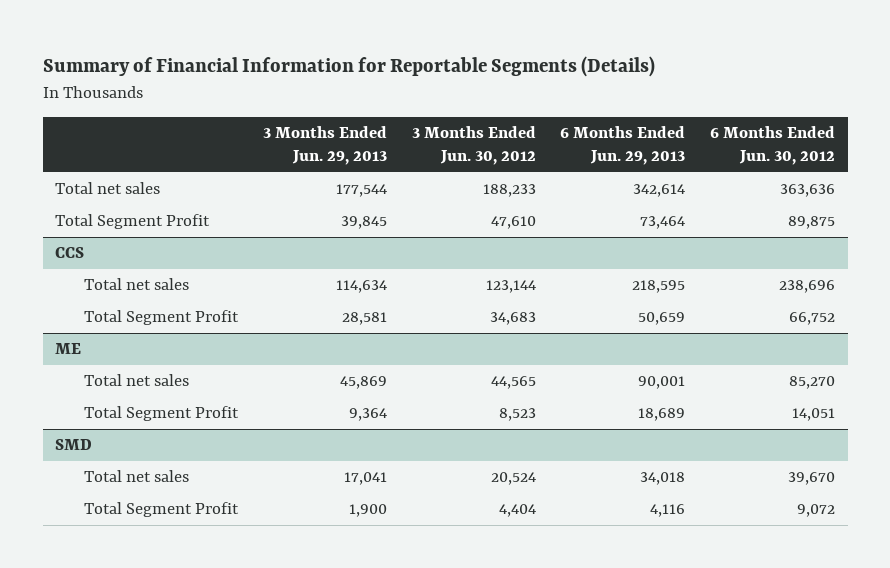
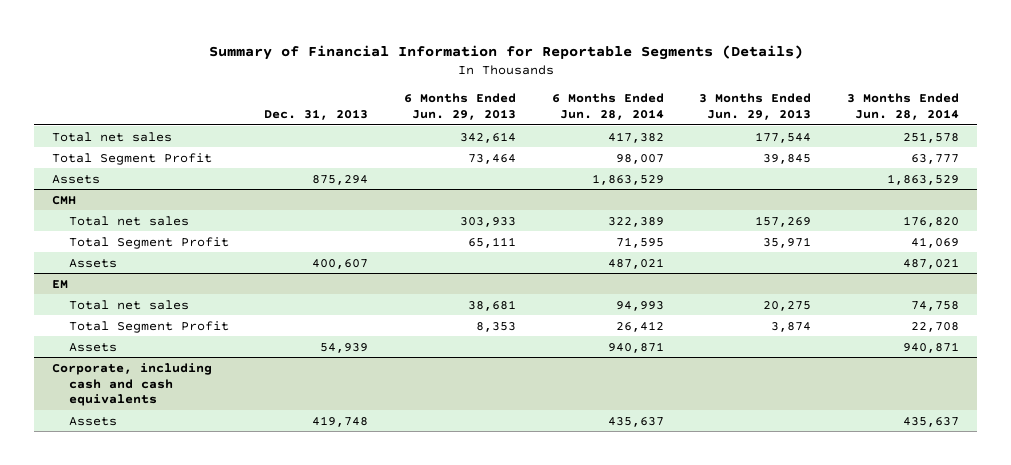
[411,125,536,166] 3 Months Ended Jun. 30, 2012 -> none
[710,125,836,166] 6 Months Ended Jun. 30, 2012 -> none
none -> [264,109,369,121] Dec. 31, 2013
none -> [551,93,664,121] 6 Months Ended Jun. 28, 2014
none -> [846,93,959,121] 3 Months Ended Jun. 28, 2014
[55,247,85,259] CCS -> none
[55,343,82,355] ME -> none
[55,439,93,451] SMD -> none
[83,470,189,483] Total net sales -> none
[83,502,239,518] Total Segment Profit -> none
none -> [52,174,101,184] Assets
none -> [52,195,77,205] CMH
[335,280,387,294] 114,634 -> [755,215,812,227] 157,269
[632,280,686,294] 218,595 -> [459,216,516,227] 303,933
[341,312,387,326] 28,581 -> [763,236,812,248] 35,971
[638,312,686,326] 50,659 -> [467,236,516,248] 65,111
none -> [68,258,117,268] Assets
none -> [52,279,69,288] EM
[339,376,387,390] 45,869 -> [763,300,812,311] 20,275
[638,376,686,390] 90,001 -> [467,299,516,311] 38,681
[348,408,387,422] 9,364 -> [771,321,812,332] 3,874
[638,408,686,422] 18,689 -> [475,321,516,332] 8,353
none -> [68,342,117,352] Assets
none -> [52,362,213,407] Corporate, including cash and cash equivalents
none -> [68,416,117,426] Assets

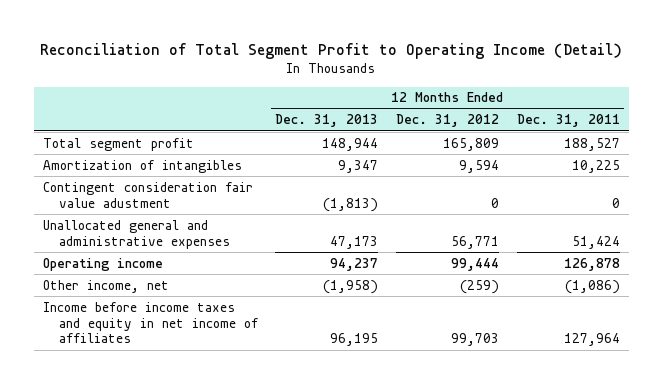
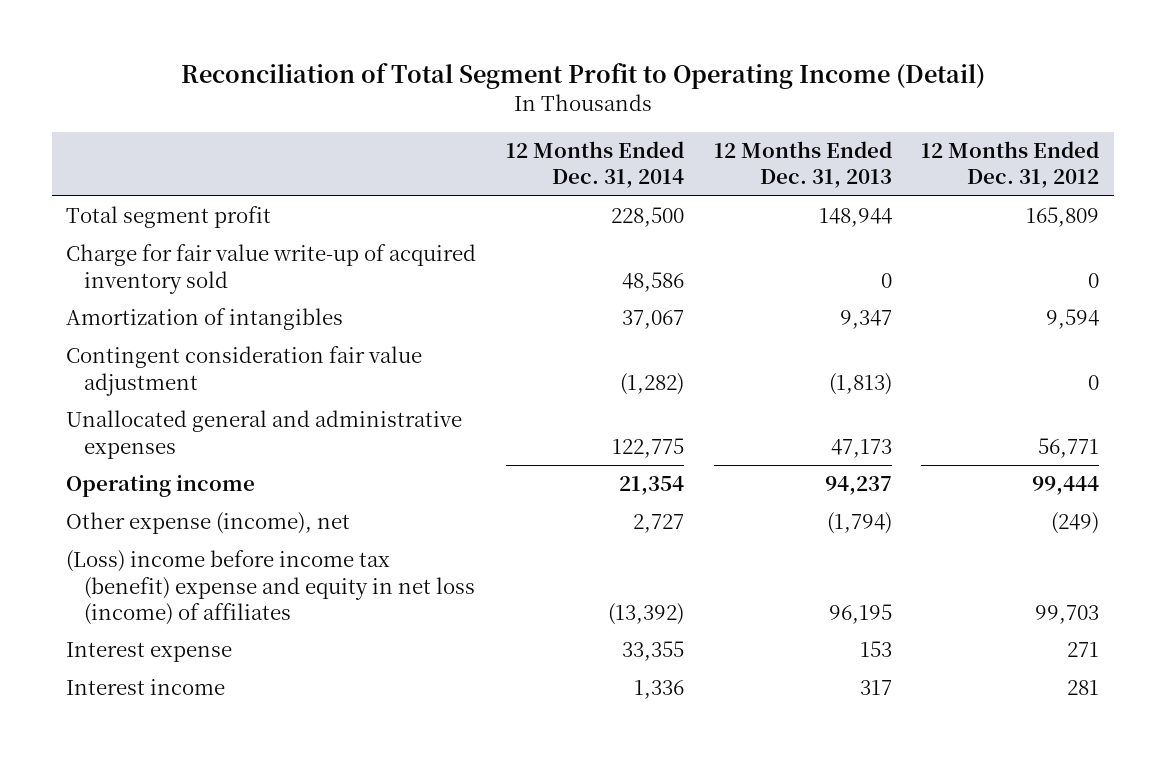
[516,114,620,128] Dec. 31, 2011 -> none
none -> [505,141,684,189] 12 Months Ended Dec. 31, 2014
none -> [66,244,477,294] Charge for fair value write-up of acquired inventory sold
[42,181,253,208] Contingent consideration fair value adustment -> [66,346,423,396] Contingent consideration fair value adjustment
[42,279,169,293] Other income, net -> [66,512,351,535] Other expense (income), net
[323,279,379,294] (1,958) -> [826,512,892,535] (1,794)
[459,279,499,294] (259) -> [1051,512,1100,535] (249)
[42,301,258,344] Income before income taxes and equity in net income of affiliates -> [66,550,475,625] (Loss) income before income tax (benefit) expense and equity in net loss (income) of affiliates
none -> [66,642,233,663] Interest expense
none -> [66,679,226,696] Interest income

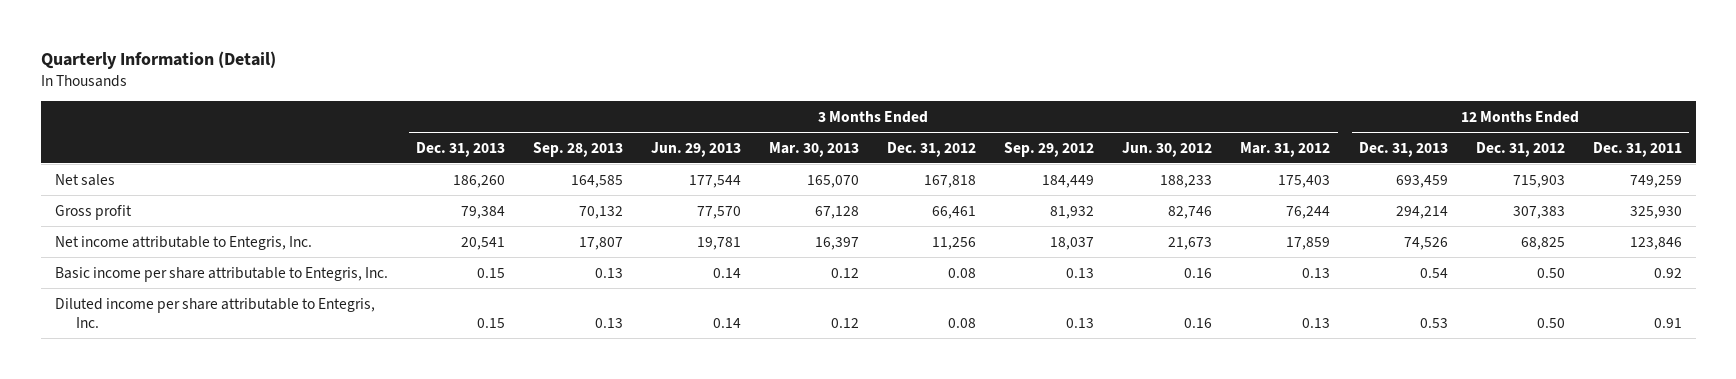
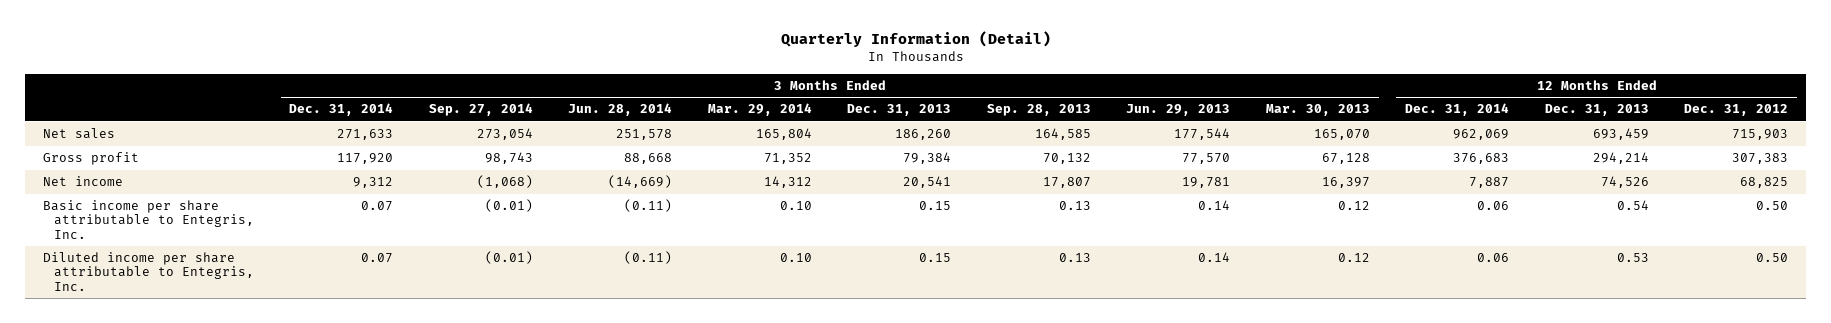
[887,141,977,157] Dec. 31, 2012 -> none
[1004,141,1095,157] Sep. 29, 2012 -> none
[1122,141,1213,157] Jun. 30, 2012 -> none
[1240,141,1331,157] Mar. 31, 2012 -> none
[1592,141,1682,157] Dec. 31, 2011 -> none
none -> [289,103,394,117] Dec. 31, 2014
none -> [428,103,533,117] Sep. 27, 2014
none -> [568,103,673,117] Jun. 28, 2014
none -> [707,103,812,117] Mar. 29, 2014
none -> [1405,103,1510,117] Dec. 31, 2014
[54,235,312,250] Net income attributable to Entegris, Inc. -> [42,176,123,187] Net income

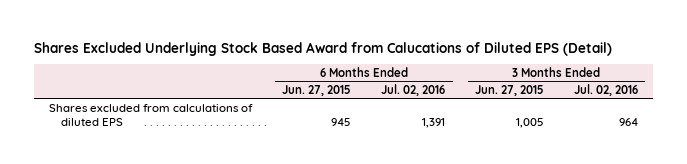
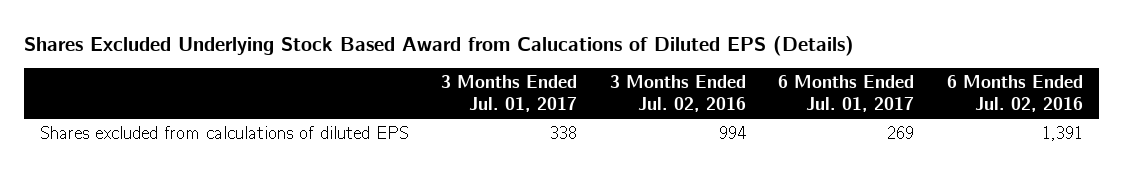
[34,41,613,56] Shares Excluded Underlying Stock Based Award from Calucations of Diluted EPS (Detail) -> [23,35,854,56] Shares Excluded Underlying Stock Based Award from Calucations of Diluted EPS (Details)
[282,85,352,97] Jun. 27, 2015 -> none
[475,85,545,97] Jun. 27, 2015 -> none
none -> [441,75,578,113] 3 Months Ended Jul. 01, 2017
none -> [778,75,915,113] 6 Months Ended Jul. 01, 2017
[618,117,638,126] 964 -> [718,126,746,140] 994

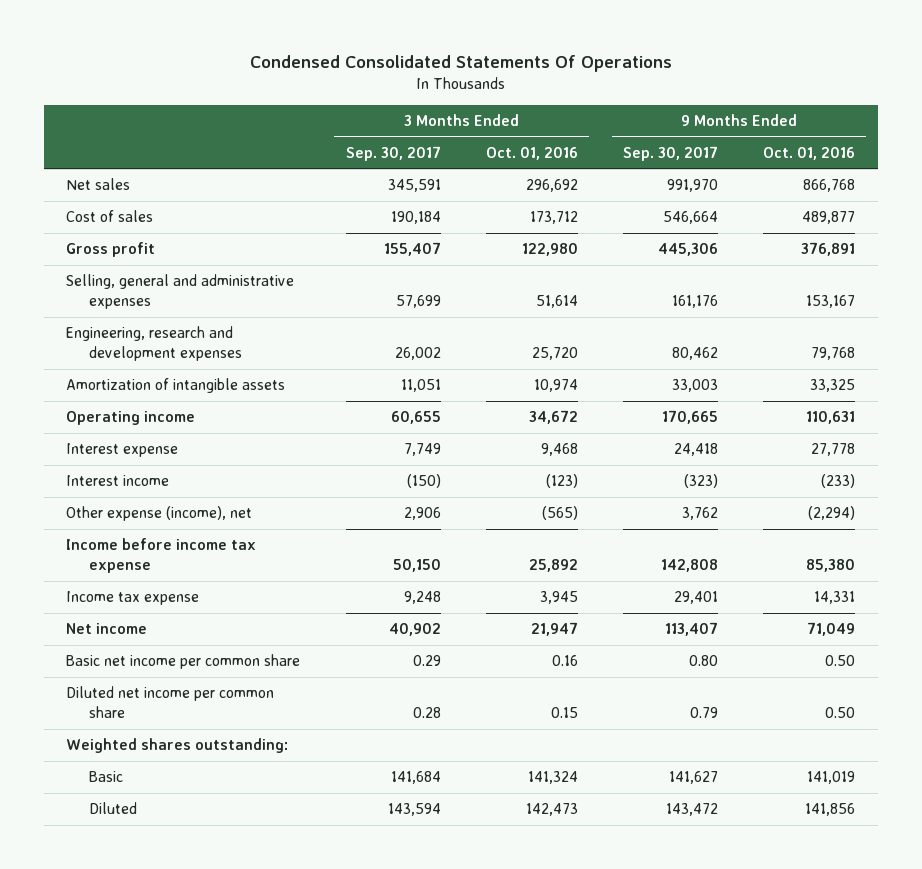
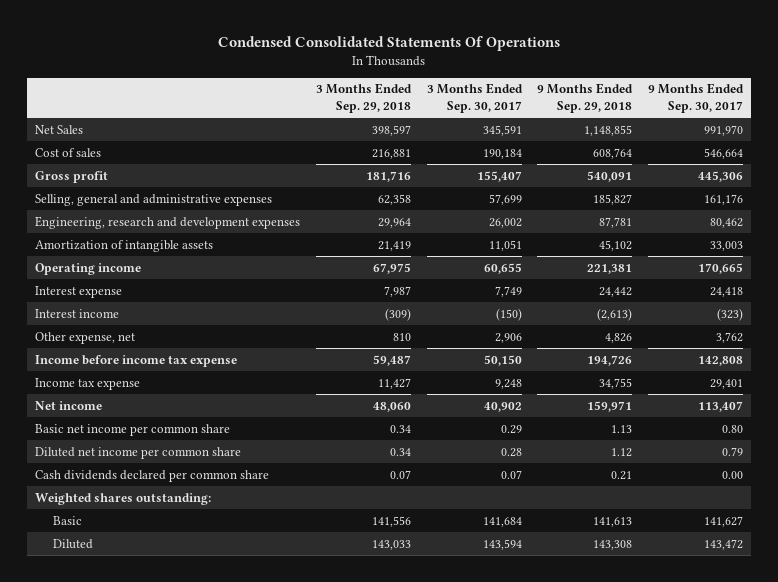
[485,146,578,160] Oct. 01, 2016 -> none
[763,146,856,160] Oct. 01, 2016 -> none
none -> [315,83,412,113] 3 Months Ended Sep. 29, 2018
none -> [537,83,634,113] 9 Months Ended Sep. 29, 2018
[66,178,131,191] Net sales -> [34,124,83,134] Net Sales
[66,506,253,522] Other expense (income), net -> [34,331,135,344] Other expense, net
none -> [34,469,269,482] Cash dividends declared per common share

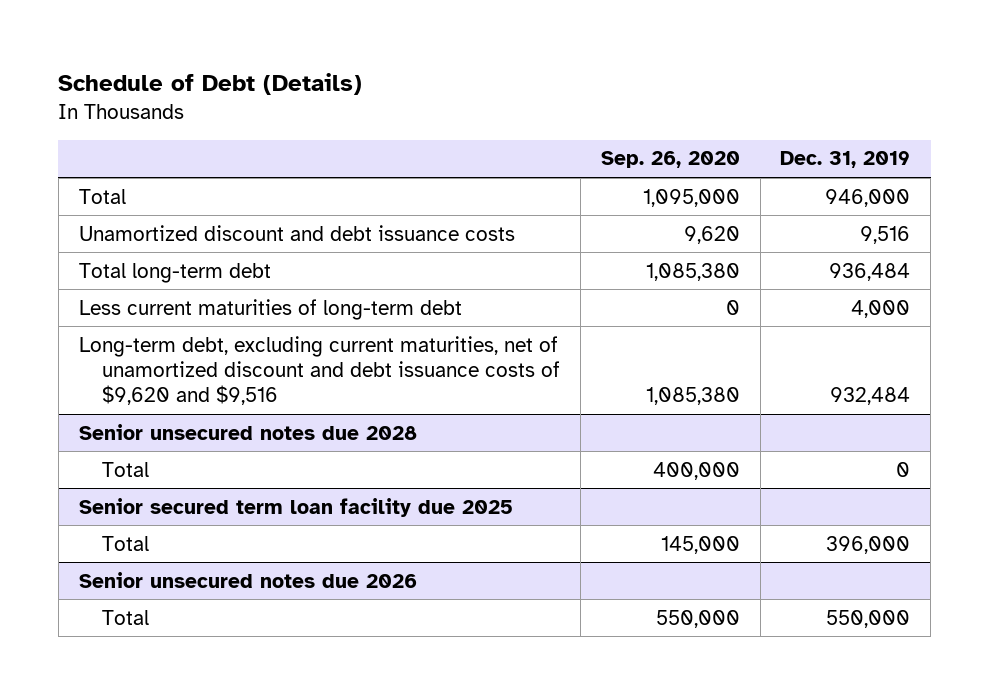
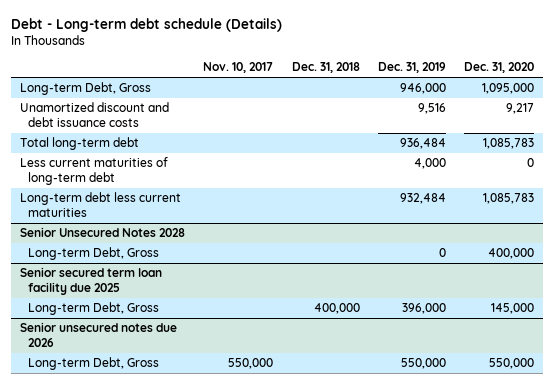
[58,72,363,95] Schedule of Debt (Details) -> [10,18,282,33] Debt - Long-term debt schedule (Details)
[600,151,740,169] Sep. 26, 2020 -> none
none -> [203,62,274,74] Nov. 10, 2017
none -> [291,62,360,74] Dec. 31, 2018
none -> [464,62,535,74] Dec. 31, 2020
[78,188,126,204] Total -> [20,82,152,96] Long-term Debt, Gross
[78,335,561,406] Long-term debt, excluding current maturities, net of unamortized discount and debt issuance costs of $9,620 and $9,516 -> [20,192,182,218] Long-term debt less current maturities
[78,423,417,440] Senior unsecured notes due 2028 -> [20,227,186,238] Senior Unsecured Notes 2028
[102,461,150,477] Total -> [28,247,160,261] Long-term Debt, Gross
[102,535,150,551] Total -> [28,302,160,316] Long-term Debt, Gross
[102,609,150,625] Total -> [28,357,160,371] Long-term Debt, Gross

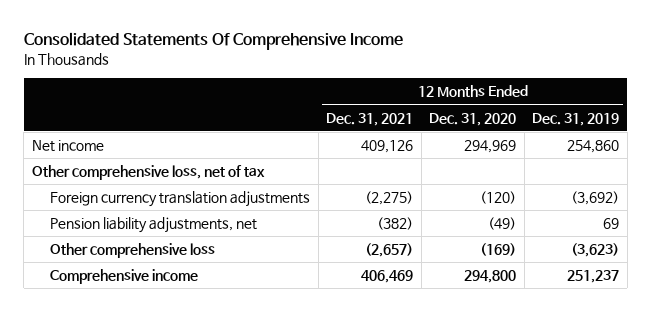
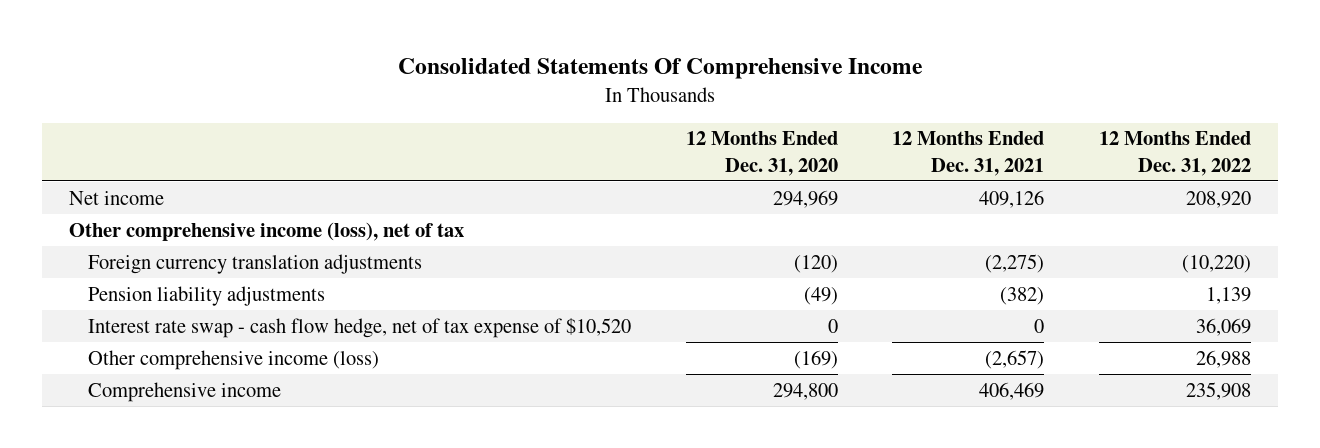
[532,112,620,126] Dec. 31, 2019 -> none
none -> [1098,131,1251,176] 12 Months Ended Dec. 31, 2022
[31,165,265,181] Other comprehensive loss, net of tax -> [69,221,465,241] Other comprehensive income (loss), net of tax
[50,217,258,234] Pension liability adjustments, net -> [88,285,326,306] Pension liability adjustments
none -> [88,317,632,338] Interest rate swap - cash flow hedge, net of tax expense of $10,520
[50,243,216,259] Other comprehensive loss -> [88,349,380,370] Other comprehensive income (loss)

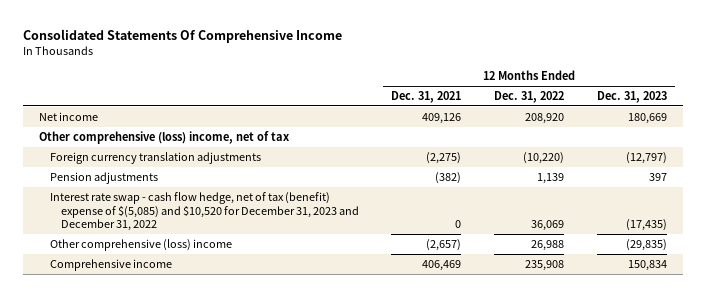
[685,131,838,176] 12 Months Ended Dec. 31, 2020 -> none
none -> [596,91,667,104] Dec. 31, 2023
[69,221,465,241] Other comprehensive income (loss), net of tax -> [39,130,290,144] Other comprehensive (loss) income, net of tax
[88,285,326,306] Pension liability adjustments -> [49,171,158,184] Pension adjustments
[88,317,632,338] Interest rate swap - cash flow hedge, net of tax expense of $10,520 -> [49,191,359,232] Interest rate swap - cash flow hedge, net of tax (benefit) expense of $(5,085) and $10,520 for December 31, 2023 and December 31, 2022
[88,349,380,370] Other comprehensive income (loss) -> [49,238,232,251] Other comprehensive (loss) income

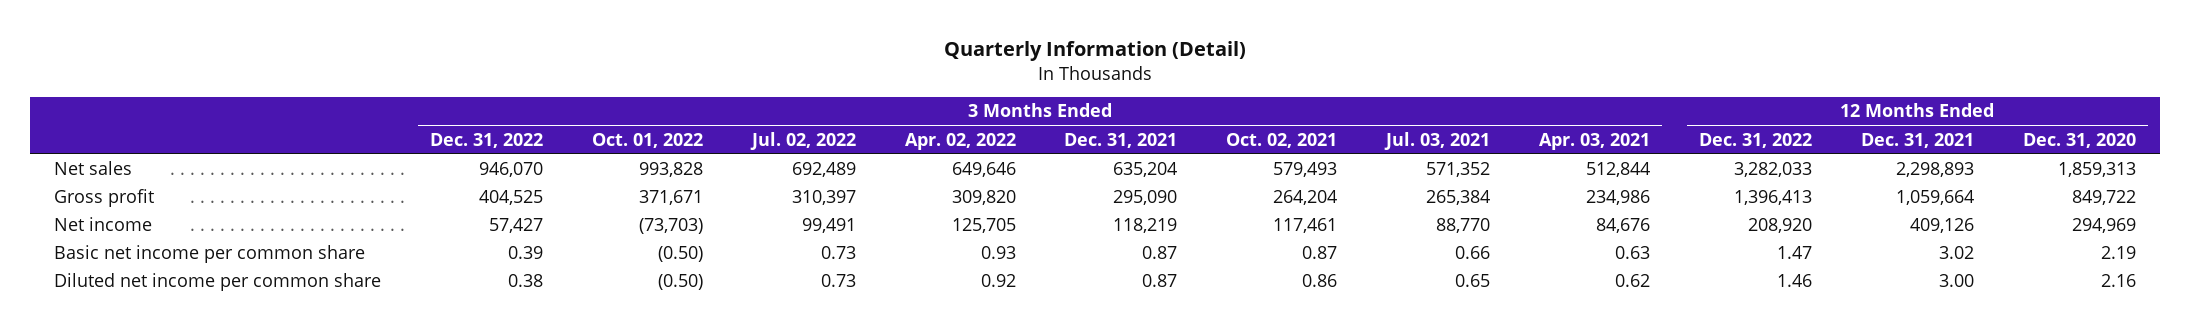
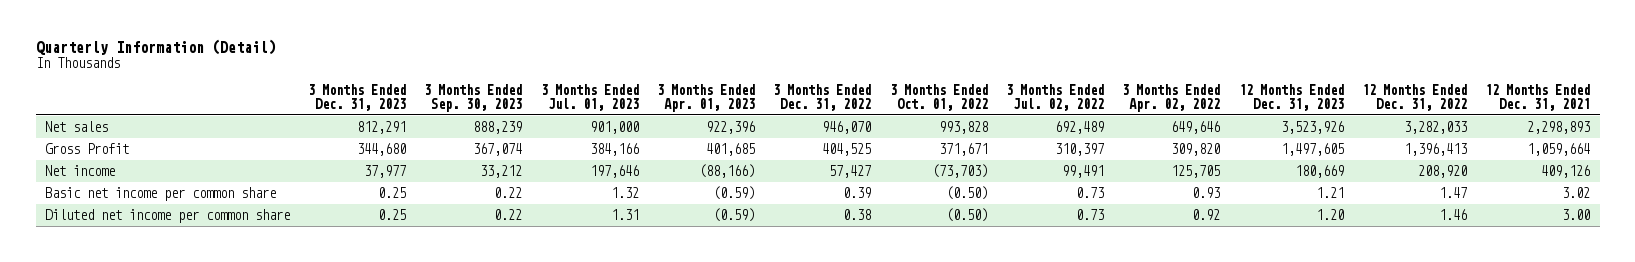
[1064,132,1178,148] Dec. 31, 2021 -> none
[1226,132,1338,148] Oct. 02, 2021 -> none
[1384,131,1491,150] Jul. 03, 2021 -> none
[1539,132,1651,150] Apr. 03, 2021 -> none
[2022,132,2136,148] Dec. 31, 2020 -> none
none -> [308,83,407,111] 3 Months Ended Dec. 31, 2023
none -> [424,83,523,112] 3 Months Ended Sep. 30, 2023
none -> [540,83,639,111] 3 Months Ended Jul. 01, 2023
none -> [657,83,756,112] 3 Months Ended Apr. 01, 2023
none -> [1238,83,1344,111] 12 Months Ended Dec. 31, 2023
[53,189,154,208] Gross profit -> [44,143,129,155] Gross Profit

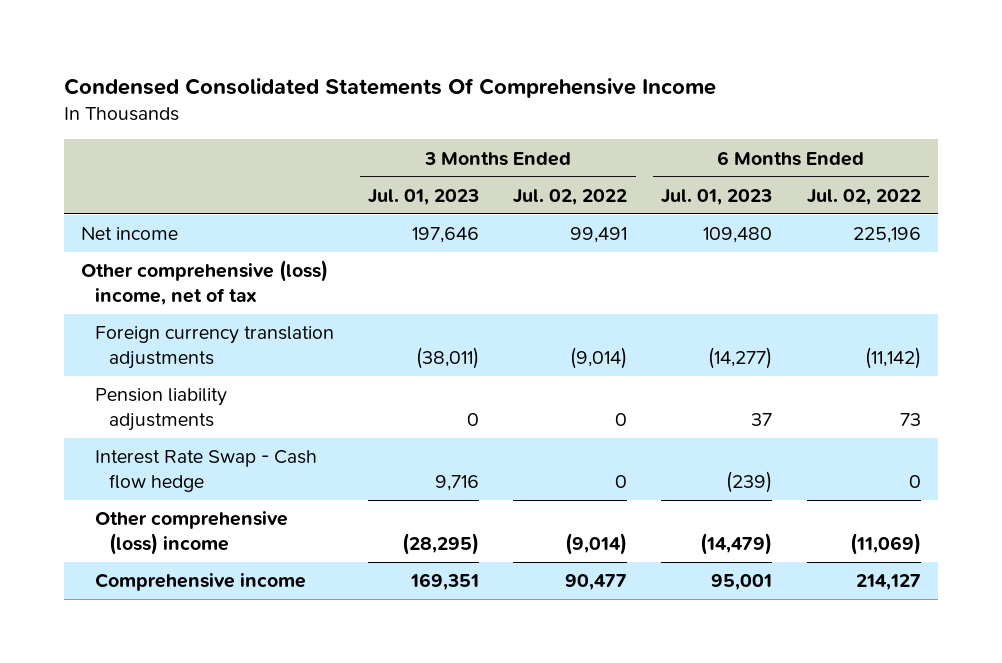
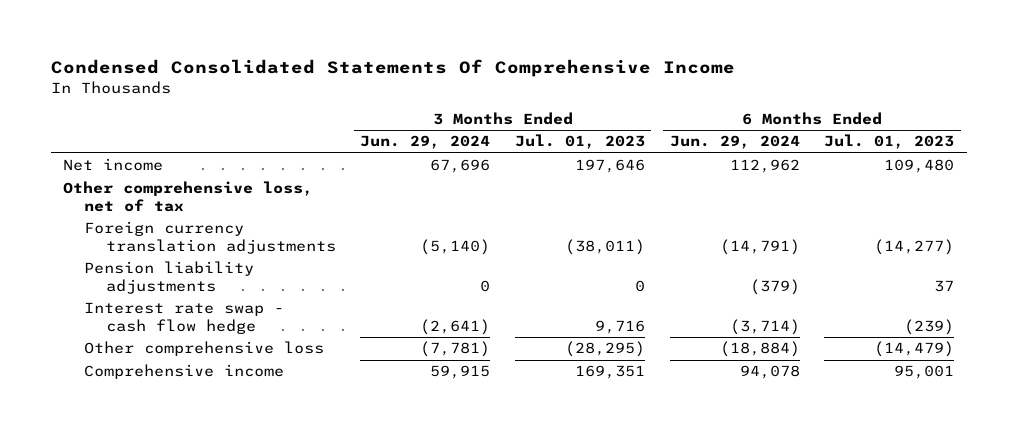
[513,188,628,205] Jul. 02, 2022 -> none
[806,188,921,205] Jul. 02, 2022 -> none
none -> [360,135,491,150] Jun. 29, 2024
none -> [669,135,800,150] Jun. 29, 2024
[81,260,329,306] Other comprehensive (loss) income, net of tax -> [63,181,314,213] Other comprehensive loss, net of tax
[94,450,317,493] Interest Rate Swap - Cash flow hedge -> [84,302,285,335] Interest rate swap - cash flow hedge
[94,511,288,556] Other comprehensive (loss) income -> [84,341,325,357] Other comprehensive loss

